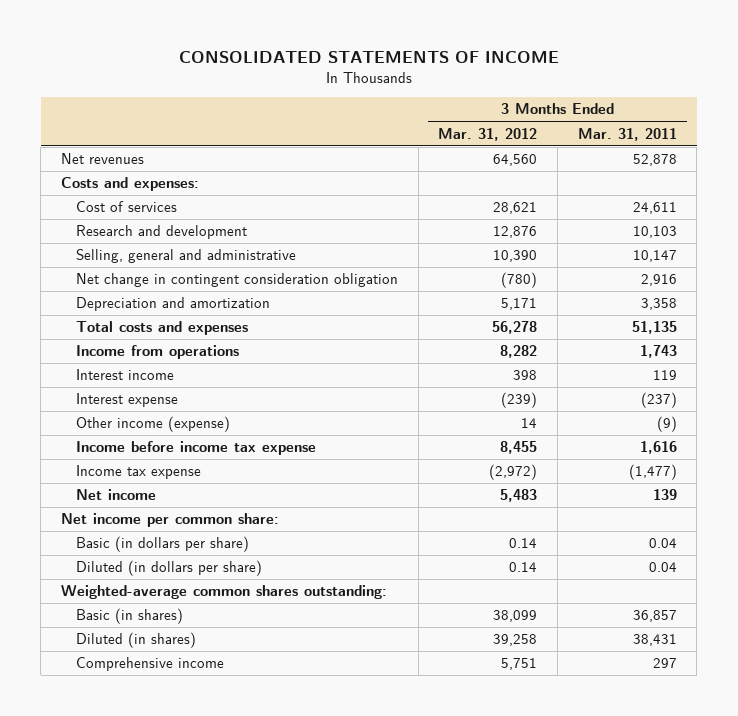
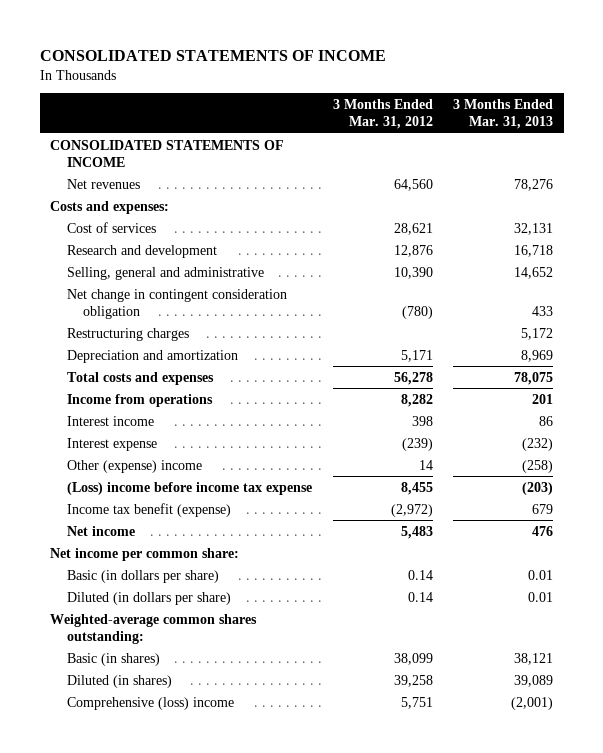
[577,127,677,141] Mar. 31, 2011 -> none
none -> [453,99,554,130] 3 Months Ended Mar. 31, 2013
none -> [49,139,284,167] CONSOLIDATED STATEMENTS OF INCOME
none -> [66,327,189,341] Restructuring charges
[76,416,231,433] Other income (expense) -> [66,459,202,473] Other (expense) income
[76,441,317,456] Income before income tax expense -> [66,481,312,495] (Loss) income before income tax expense
[76,465,202,480] Income tax expense -> [66,502,231,517] Income tax benefit (expense)
[76,657,225,672] Comprehensive income -> [66,696,234,710] Comprehensive (loss) income

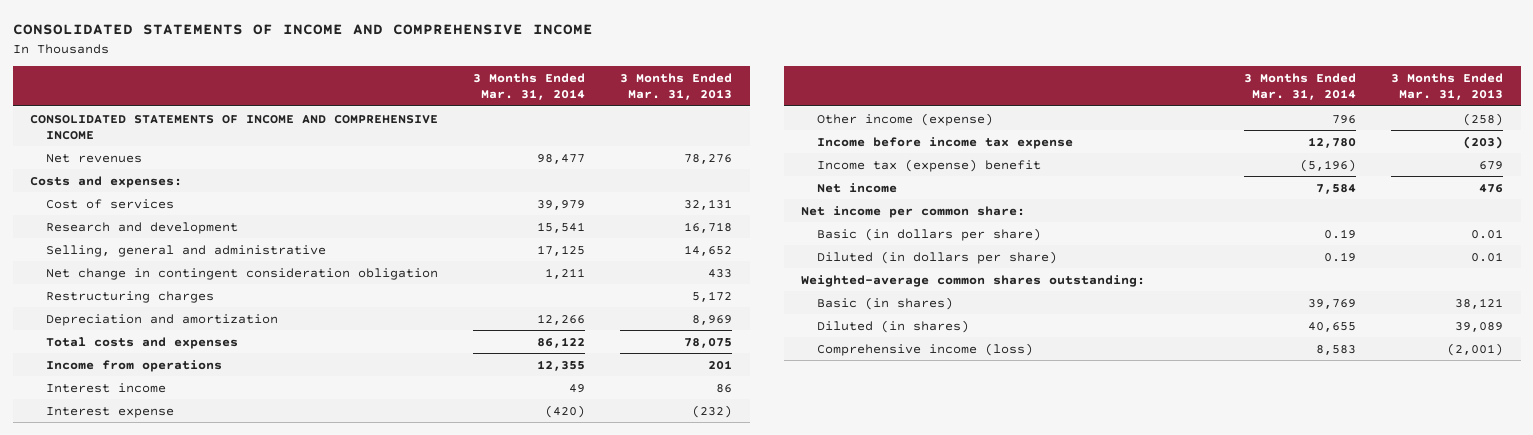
[39,49,386,61] CONSOLIDATED STATEMENTS OF INCOME -> [12,24,593,36] CONSOLIDATED STATEMENTS OF INCOME AND COMPREHENSIVE INCOME
[332,99,433,130] 3 Months Ended Mar. 31, 2012 -> none
none -> [473,72,586,101] 3 Months Ended Mar. 31, 2014
[49,139,284,167] CONSOLIDATED STATEMENTS OF INCOME -> [30,114,439,141] CONSOLIDATED STATEMENTS OF INCOME AND COMPREHENSIVE INCOME
[66,459,202,473] Other (expense) income -> [817,112,994,126] Other income (expense)
[66,481,312,495] (Loss) income before income tax expense -> [817,136,1074,149] Income before income tax expense
[66,502,231,517] Income tax benefit (expense) -> [817,158,1042,172] Income tax (expense) benefit
[66,696,234,710] Comprehensive (loss) income -> [817,342,1034,356] Comprehensive income (loss)

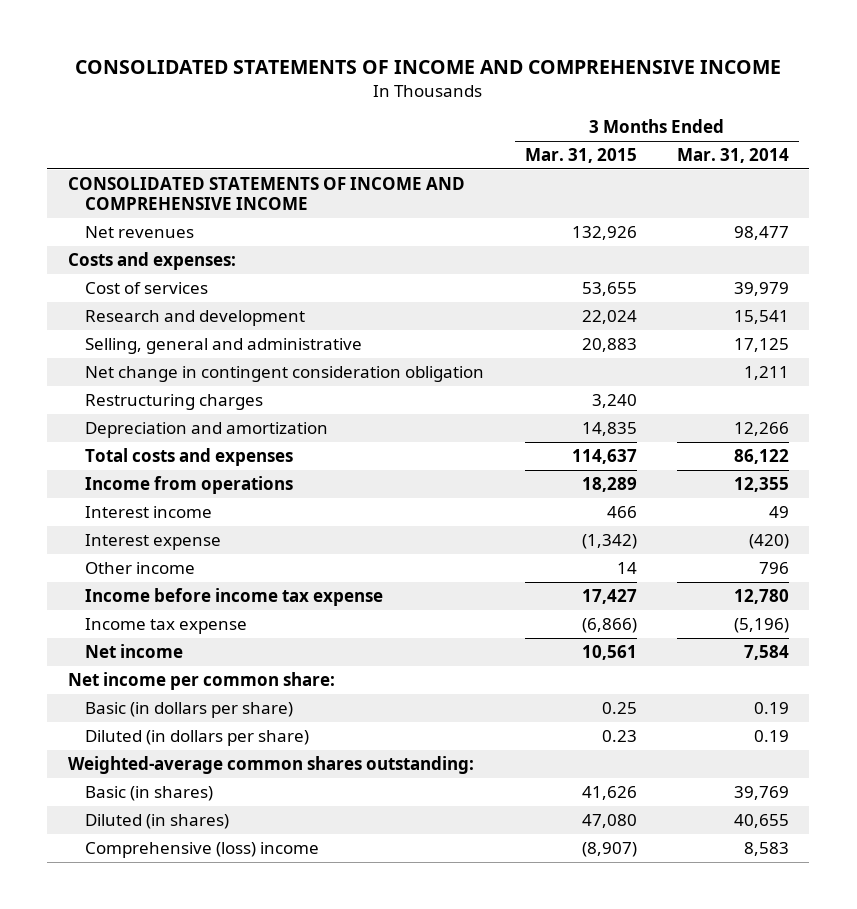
[620,72,733,101] 3 Months Ended Mar. 31, 2013 -> none
none -> [524,147,637,163] Mar. 31, 2015
[817,112,994,126] Other income (expense) -> [85,561,196,574] Other income
[817,158,1042,172] Income tax (expense) benefit -> [85,617,248,634] Income tax expense
[817,342,1034,356] Comprehensive income (loss) -> [85,841,320,858] Comprehensive (loss) income

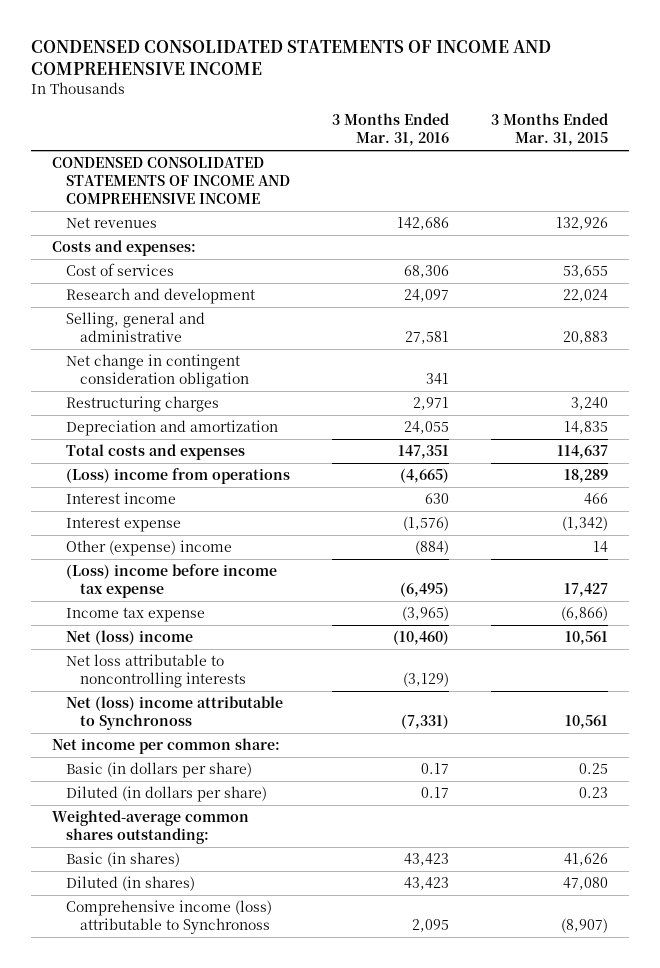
[75,59,782,74] CONSOLIDATED STATEMENTS OF INCOME AND COMPREHENSIVE INCOME -> [31,40,552,76] CONDENSED CONSOLIDATED STATEMENTS OF INCOME AND COMPREHENSIVE INCOME
[677,147,790,163] Mar. 31, 2014 -> none
none -> [332,113,450,147] 3 Months Ended Mar. 31, 2016
[67,176,465,211] CONSOLIDATED STATEMENTS OF INCOME AND COMPREHENSIVE INCOME -> [52,157,291,205] CONDENSED CONSOLIDATED STATEMENTS OF INCOME AND COMPREHENSIVE INCOME
[85,475,294,494] Income from operations -> [66,468,291,485] (Loss) income from operations
[85,561,196,574] Other income -> [66,540,233,557] Other (expense) income
[85,587,384,606] Income before income tax expense -> [66,564,278,599] (Loss) income before income tax expense
none -> [66,630,194,646] Net (loss) income
none -> [66,654,247,689] Net loss attributable to noncontrolling interests
[85,643,184,658] Net income -> [66,696,284,731] Net (loss) income attributable to Synchronoss
[85,841,320,858] Comprehensive (loss) income -> [66,900,273,935] Comprehensive income (loss) attributable to Synchronoss

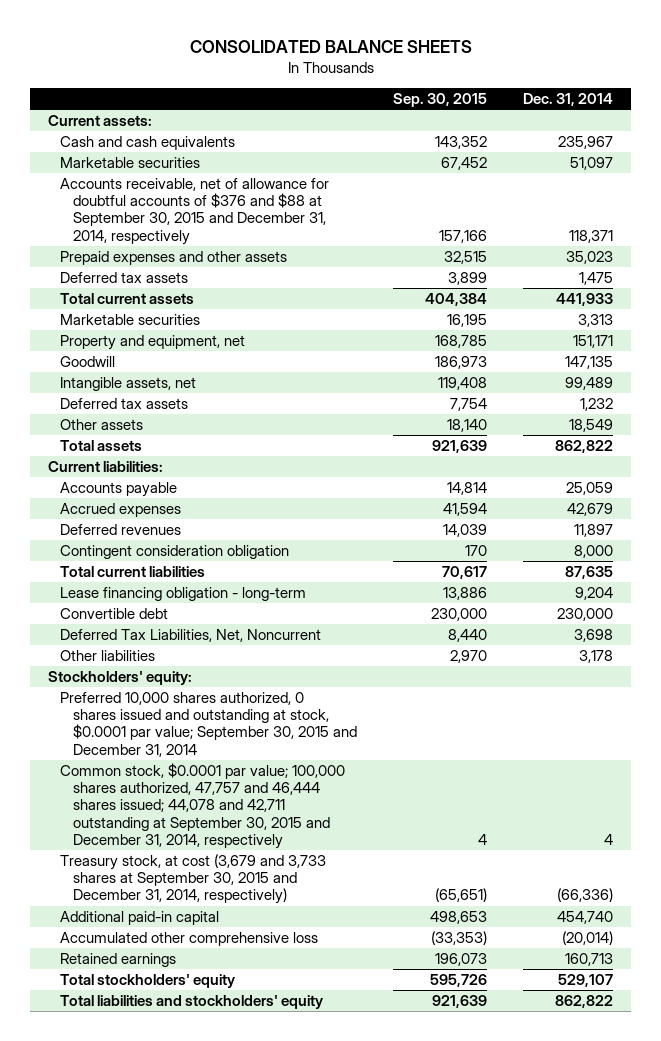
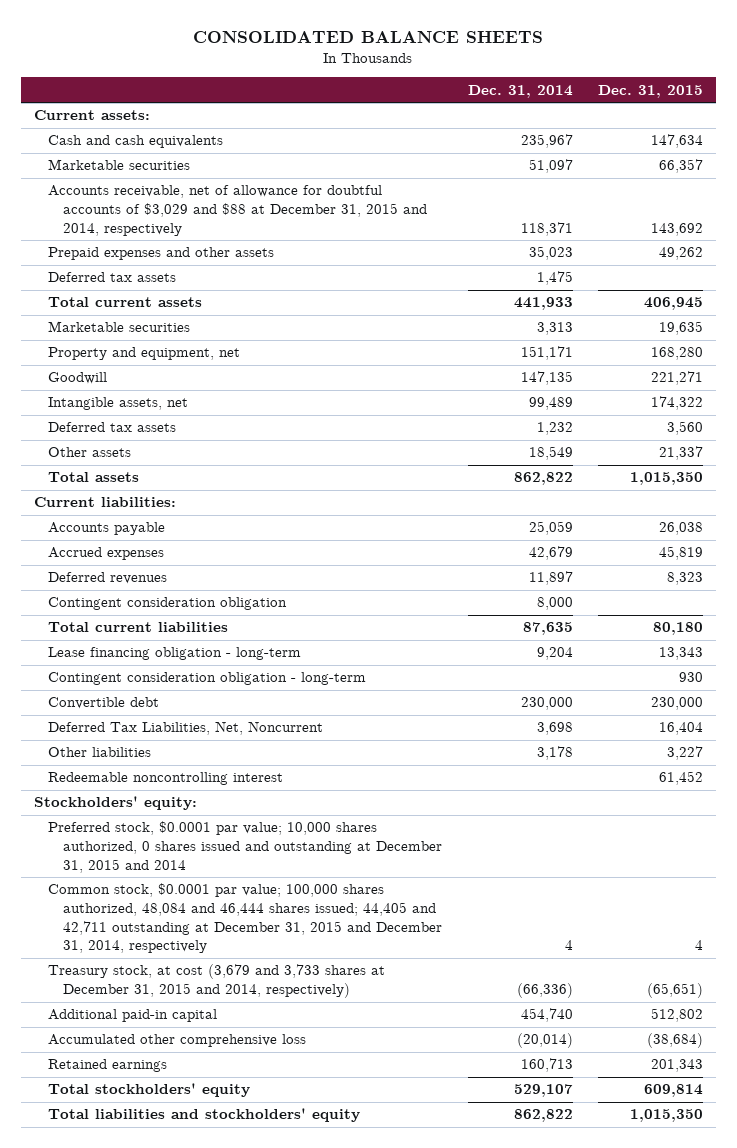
[392,93,487,108] Sep. 30, 2015 -> none
none -> [597,84,703,98] Dec. 31, 2015
[60,177,330,245] Accounts receivable, net of allowance for doubtful accounts of $376 and $88 at September 30, 2015 and December 31, 2014, respectively -> [48,185,428,236] Accounts receivable, net of allowance for doubtful accounts of $3,029 and $88 at December 31, 2015 and 2014, respectively
none -> [48,672,367,686] Contingent consideration obligation - long-term
none -> [48,772,284,786] Redeemable noncontrolling interest
[60,691,357,757] Preferred 10,000 shares authorized, 0 shares issued and outstanding at stock, $0.0001 par value; September 30, 2015 and December 31, 2014 -> [48,821,443,873] Preferred stock, $0.0001 par value; 10,000 shares authorized, 0 shares issued and outstanding at December 31, 2015 and 2014
[60,762,346,849] Common stock, $0.0001 par value; 100,000 shares authorized, 47,757 and 46,444 shares issued; 44,078 and 42,711 outstanding at September 30, 2015 and December 31, 2014, respectively -> [48,883,443,954] Common stock, $0.0001 par value; 100,000 shares authorized, 48,084 and 46,444 shares issued; 44,405 and 42,711 outstanding at December 31, 2015 and December 31, 2014, respectively
[60,853,327,905] Treasury stock, at cost (3,679 and 3,733 shares at September 30, 2015 and December 31, 2014, respectively) -> [48,964,386,999] Treasury stock, at cost (3,679 and 3,733 shares at December 31, 2015 and 2014, respectively)

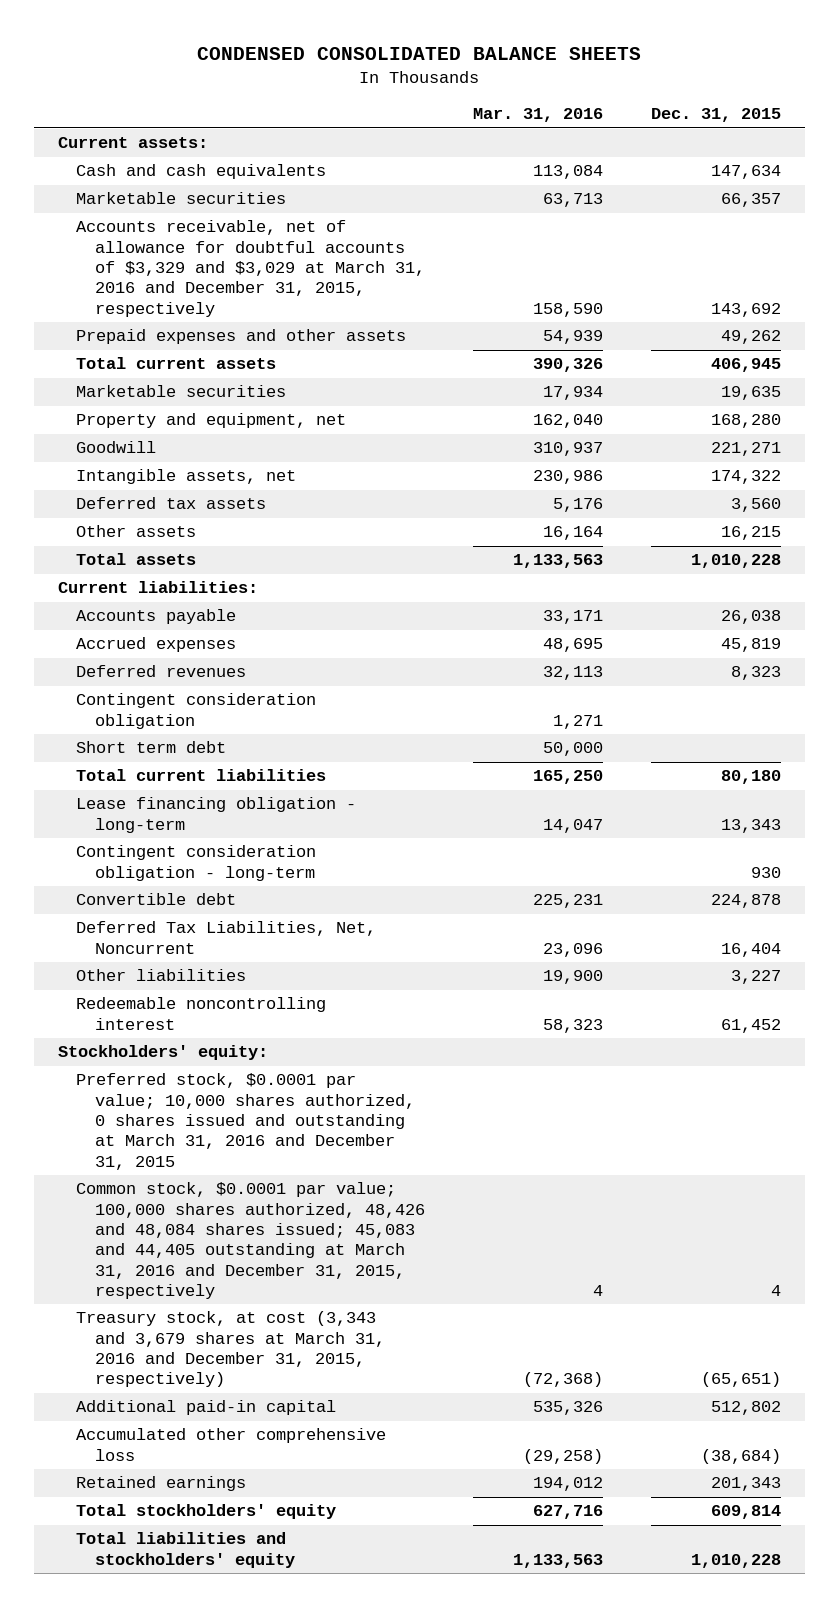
[193,31,544,44] CONSOLIDATED BALANCE SHEETS -> [197,47,642,61] CONDENSED CONSOLIDATED BALANCE SHEETS
[467,84,573,98] Dec. 31, 2014 -> none
none -> [472,108,603,123] Mar. 31, 2016
[48,185,428,236] Accounts receivable, net of allowance for doubtful accounts of $3,029 and $88 at December 31, 2015 and 2014, respectively -> [76,220,426,317] Accounts receivable, net of allowance for doubtful accounts of $3,329 and $3,029 at March 31, 2016 and December 31, 2015, respectively
[48,272,177,283] Deferred tax assets -> none
[658,446,703,461] 21,337 -> [720,526,781,541] 16,215
[629,472,703,486] 1,015,350 -> [690,554,781,569] 1,010,228
none -> [76,741,227,754] Short term debt
[650,697,703,711] 230,000 -> [710,894,781,909] 224,878
[48,821,443,873] Preferred stock, $0.0001 par value; 10,000 shares authorized, 0 shares issued and outstanding at December 31, 2015 and 2014 -> [76,1073,416,1170] Preferred stock, $0.0001 par value; 10,000 shares authorized, 0 shares issued and outstanding at March 31, 2016 and December 31, 2015
[48,883,443,954] Common stock, $0.0001 par value; 100,000 shares authorized, 48,084 and 46,444 shares issued; 44,405 and 42,711 outstanding at December 31, 2015 and December 31, 2014, respectively -> [76,1182,426,1300] Common stock, $0.0001 par value; 100,000 shares authorized, 48,426 and 48,084 shares issued; 45,083 and 44,405 outstanding at March 31, 2016 and December 31, 2015, respectively
[48,964,386,999] Treasury stock, at cost (3,679 and 3,733 shares at December 31, 2015 and 2014, respectively) -> [76,1311,386,1388] Treasury stock, at cost (3,343 and 3,679 shares at March 31, 2016 and December 31, 2015, respectively)
[629,1109,703,1123] 1,015,350 -> [690,1553,781,1568] 1,010,228

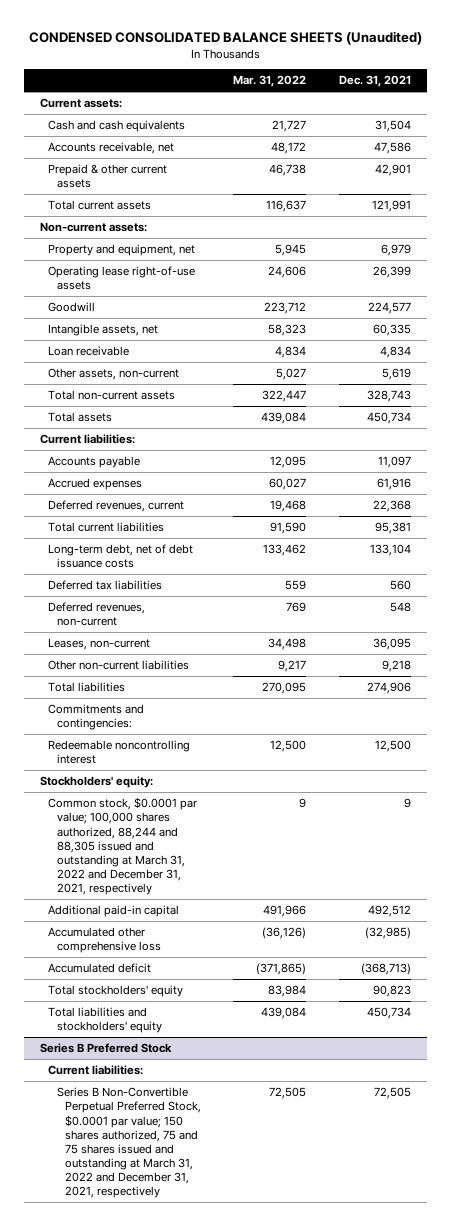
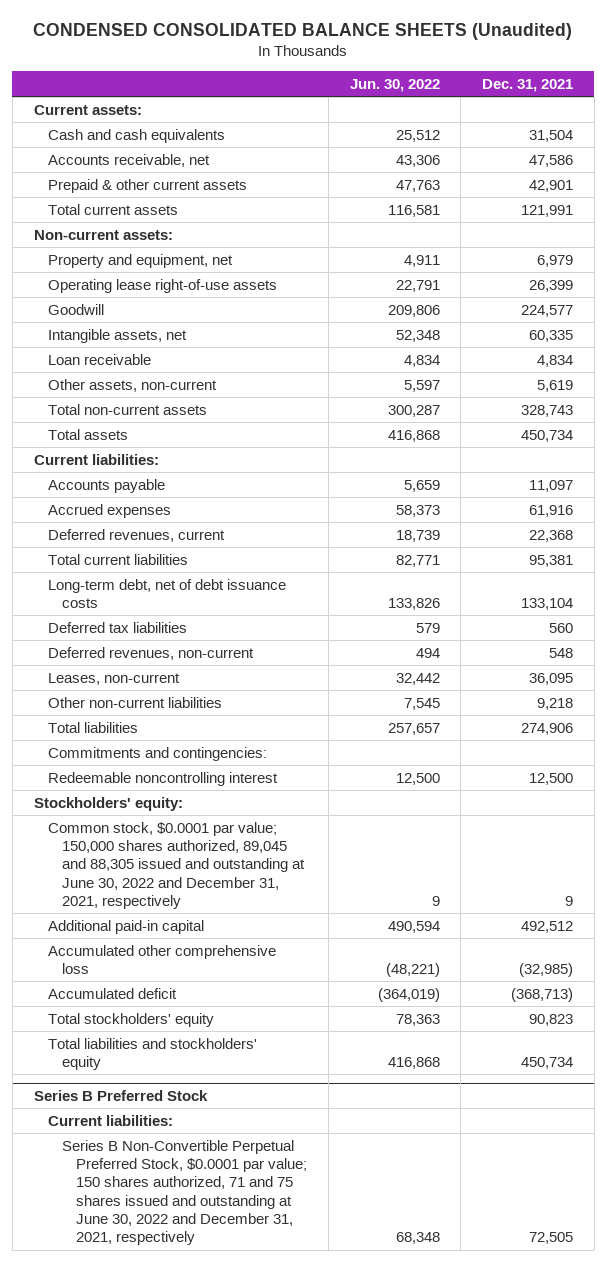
[233,75,307,88] Mar. 31, 2022 -> none
none -> [349,78,440,92] Jun. 30, 2022
[48,797,198,896] Common stock, $0.0001 par value; 100,000 shares authorized, 88,244 and 88,305 issued and outstanding at March 31, 2022 and December 31, 2021, respectively -> [47,821,305,910] Common stock, $0.0001 par value; 150,000 shares authorized, 89,045 and 88,305 issued and outstanding at June 30, 2022 and December 31, 2021, respectively
[56,1087,202,1199] Series B Non-Convertible Perpetual Preferred Stock, $0.0001 par value; 150 shares authorized, 75 and 75 shares issued and outstanding at March 31, 2022 and December 31, 2021, respectively -> [61,1139,308,1246] Series B Non-Convertible Perpetual Preferred Stock, $0.0001 par value; 150 shares authorized, 71 and 75 shares issued and outstanding at June 30, 2022 and December 31, 2021, respectively

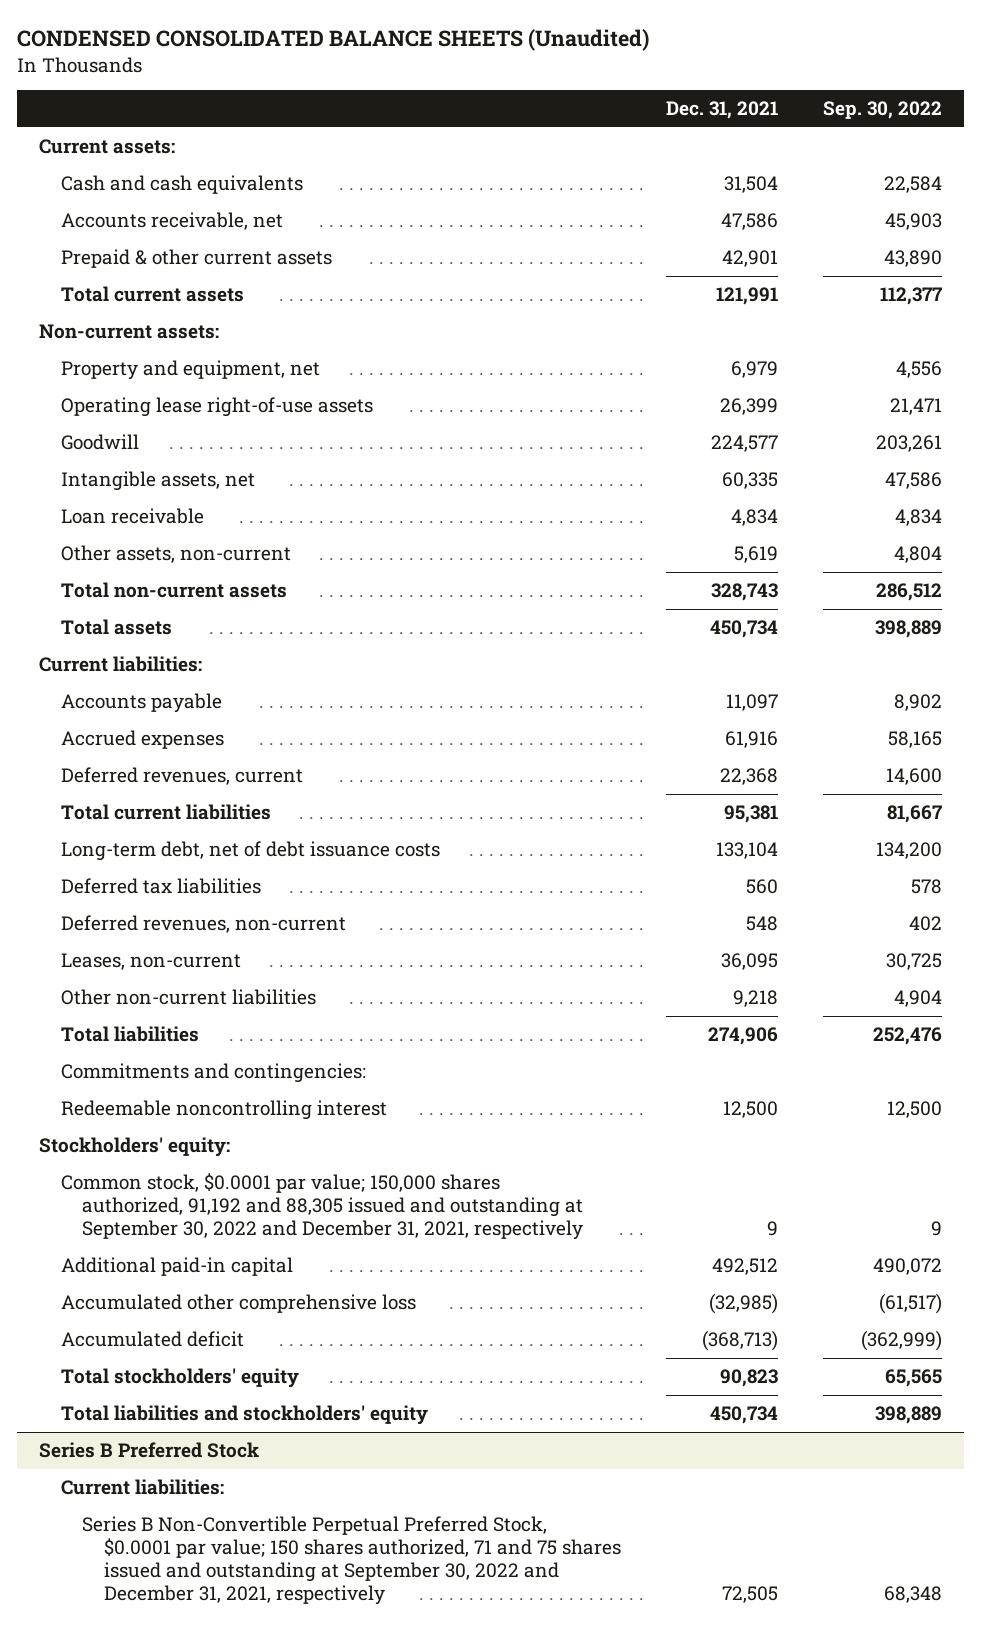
[349,78,440,92] Jun. 30, 2022 -> none
none -> [822,101,942,120] Sep. 30, 2022
[47,821,305,910] Common stock, $0.0001 par value; 150,000 shares authorized, 89,045 and 88,305 issued and outstanding at June 30, 2022 and December 31, 2021, respectively -> [60,1173,584,1241] Common stock, $0.0001 par value; 150,000 shares authorized, 91,192 and 88,305 issued and outstanding at September 30, 2022 and December 31, 2021, respectively
[61,1139,308,1246] Series B Non-Convertible Perpetual Preferred Stock, $0.0001 par value; 150 shares authorized, 71 and 75 shares issued and outstanding at June 30, 2022 and December 31, 2021, respectively -> [82,1516,622,1606] Series B Non-Convertible Perpetual Preferred Stock, $0.0001 par value; 150 shares authorized, 71 and 75 shares issued and outstanding at September 30, 2022 and December 31, 2021, respectively

